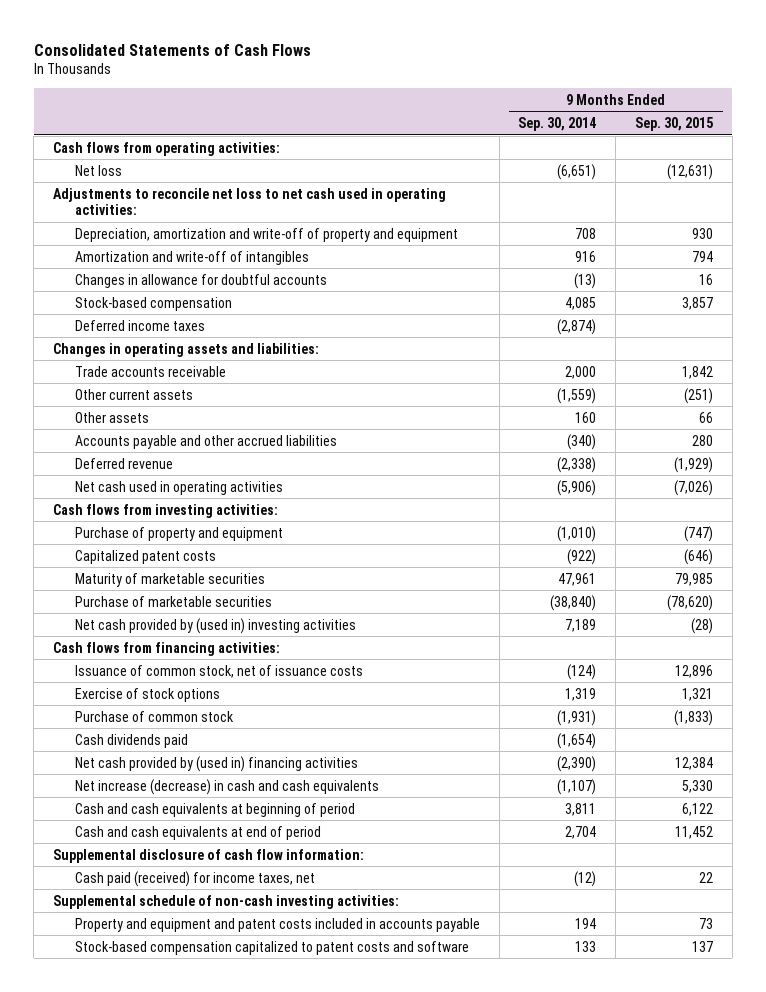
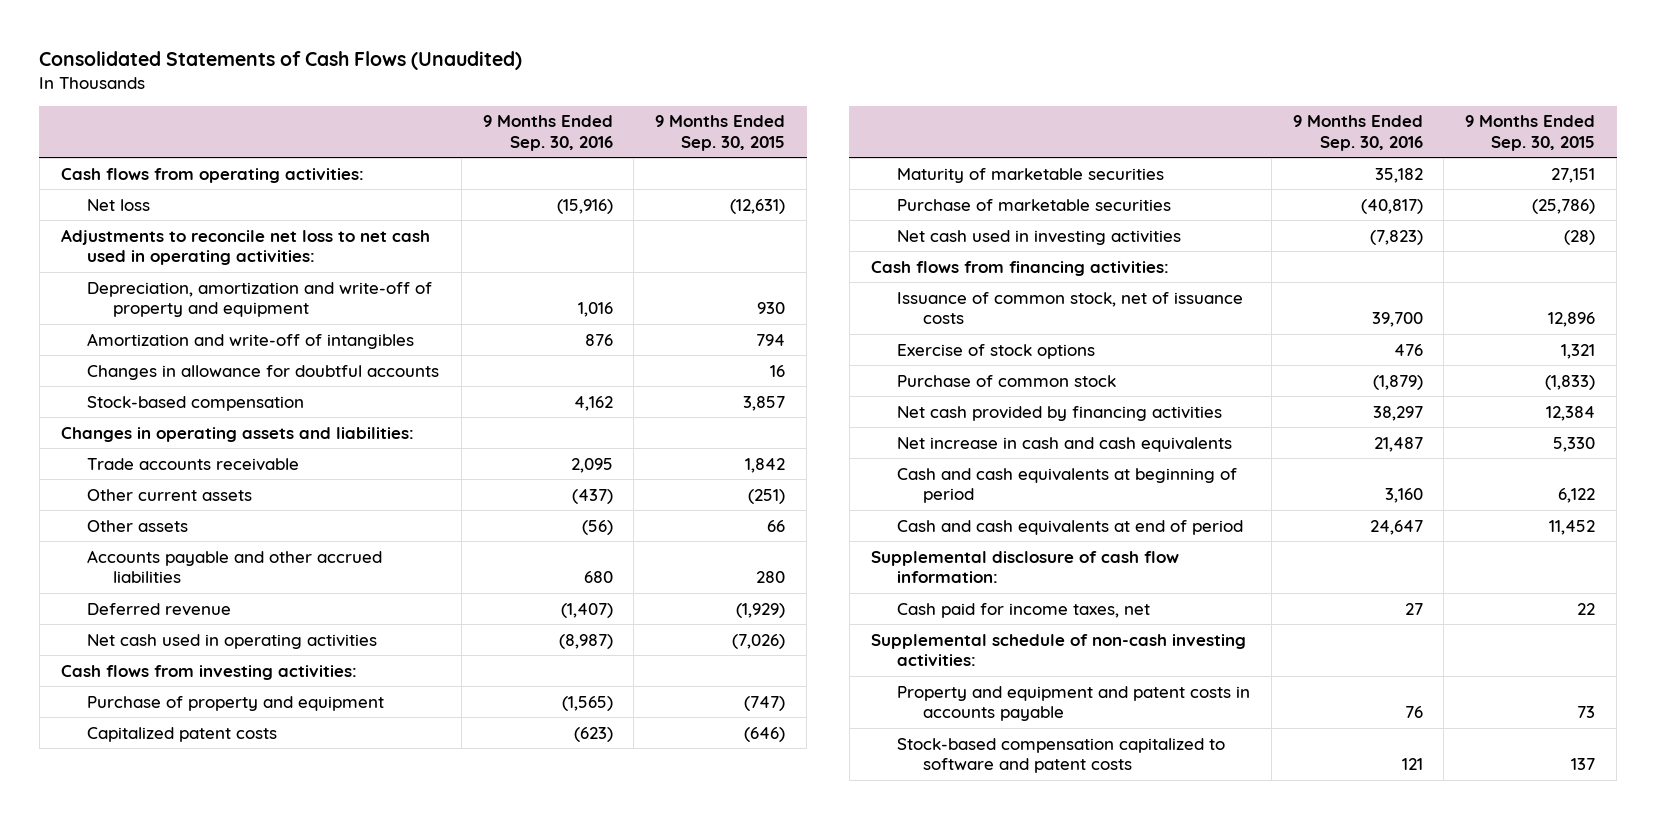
[33,43,311,56] Consolidated Statements of Cash Flows -> [39,50,523,70] Consolidated Statements of Cash Flows (Unaudited)
[518,117,597,132] Sep. 30, 2014 -> none
none -> [482,115,613,151] 9 Months Ended Sep. 30, 2016
[74,319,205,331] Deferred income taxes -> none
[675,572,714,586] 79,985 -> [1551,167,1596,183] 27,151
[667,594,714,611] (78,620) -> [1532,198,1596,214] (25,786)
[74,617,356,634] Net cash provided by (used in) investing activities -> [896,229,1181,245] Net cash used in investing activities
[74,733,188,748] Cash dividends paid -> none
[74,755,358,772] Net cash provided by (used in) financing activities -> [896,405,1222,421] Net cash provided by financing activities
[74,778,379,795] Net increase (decrease) in cash and cash equivalents -> [896,436,1232,452] Net increase in cash and cash equivalents
[74,870,315,887] Cash paid (received) for income taxes, net -> [896,602,1150,618] Cash paid for income taxes, net
[74,917,480,932] Property and equipment and patent costs included in accounts payable -> [896,685,1250,722] Property and equipment and patent costs in accounts payable
[74,940,469,955] Stock-based compensation capitalized to patent costs and software -> [896,737,1225,774] Stock-based compensation capitalized to software and patent costs

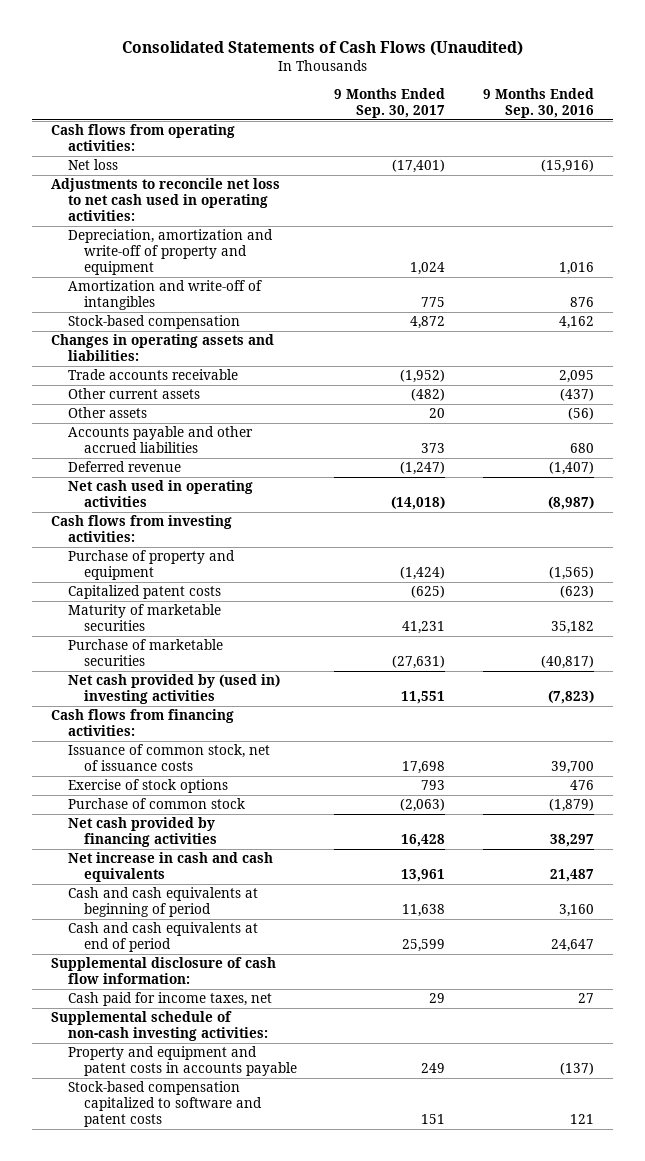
[655,115,786,151] 9 Months Ended Sep. 30, 2015 -> none
none -> [334,88,446,119] 9 Months Ended Sep. 30, 2017
[86,364,439,380] Changes in allowance for doubtful accounts -> none
[896,229,1181,245] Net cash used in investing activities -> [67,674,280,705] Net cash provided by (used in) investing activities
[1404,706,1423,719] 76 -> [560,1062,595,1076] (137)

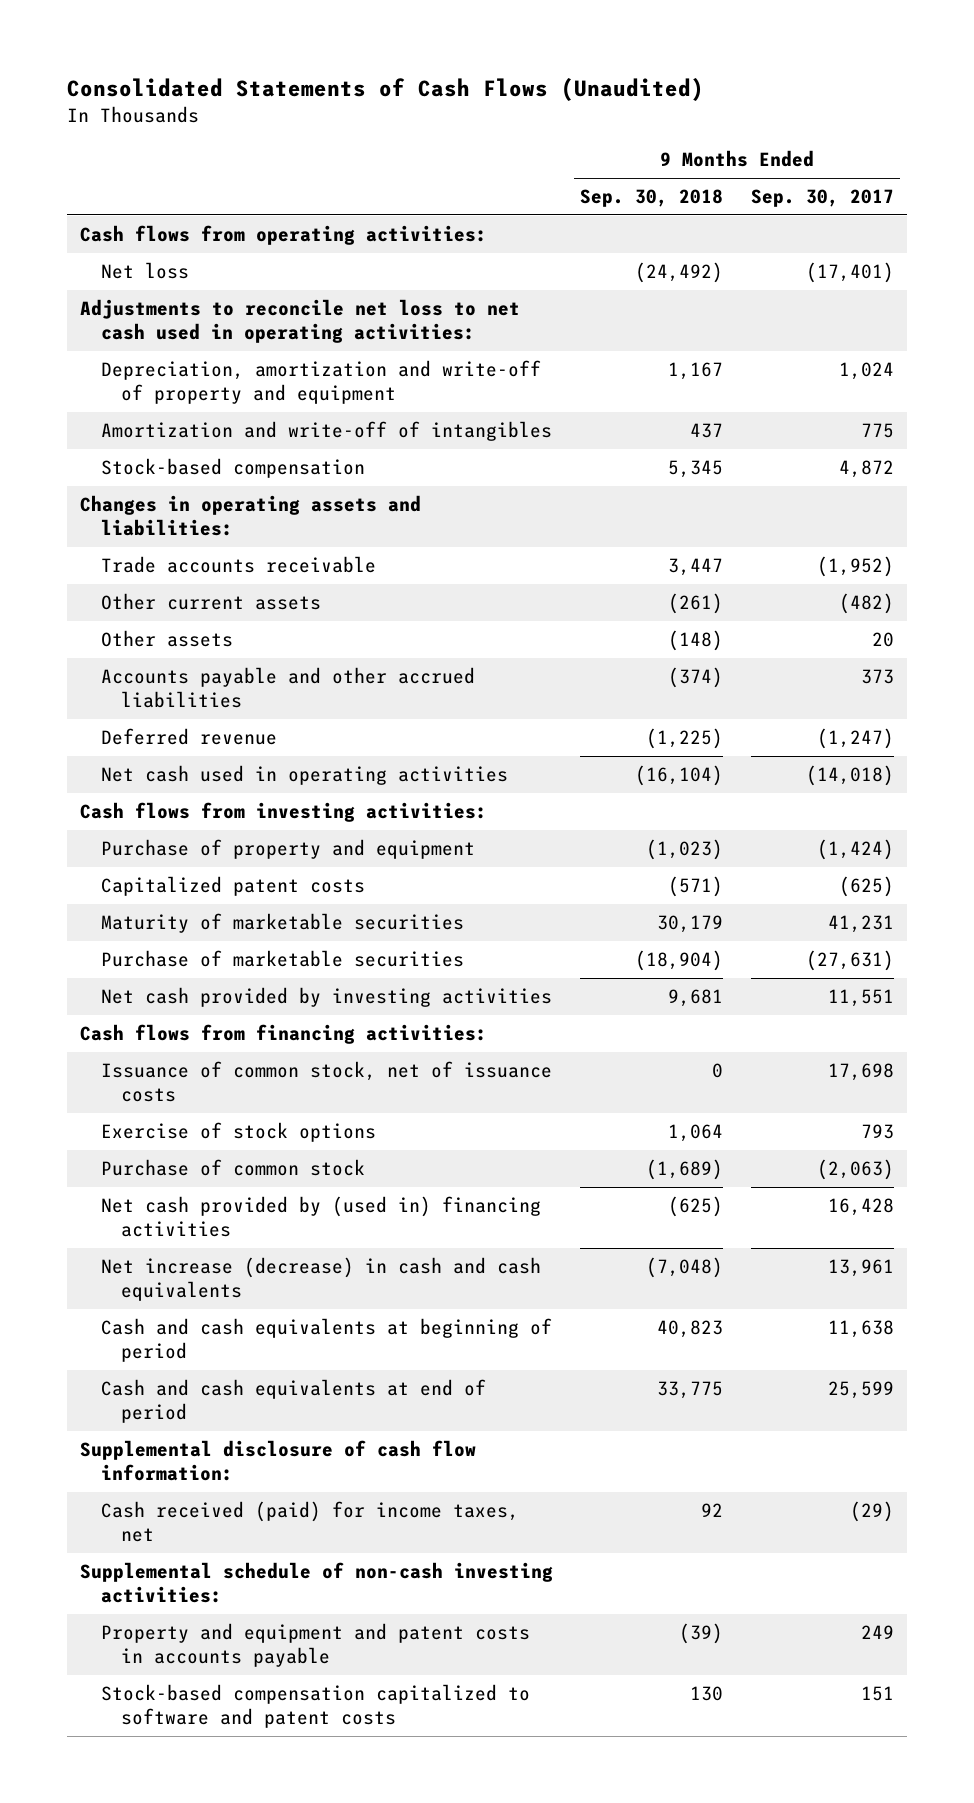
[483,88,595,119] 9 Months Ended Sep. 30, 2016 -> none
none -> [580,189,724,208] Sep. 30, 2018
[67,674,280,705] Net cash provided by (used in) investing activities -> [100,987,552,1008] Net cash provided by investing activities
[67,817,217,848] Net cash provided by financing activities -> [100,1196,541,1238] Net cash provided by (used in) financing activities
[67,852,273,883] Net increase in cash and cash equivalents -> [100,1257,541,1302] Net increase (decrease) in cash and cash equivalents
[67,992,272,1007] Cash paid for income taxes, net -> [100,1501,519,1543] Cash received (paid) for income taxes, net
[429,993,446,1004] 29 -> [849,1501,894,1523] (29)

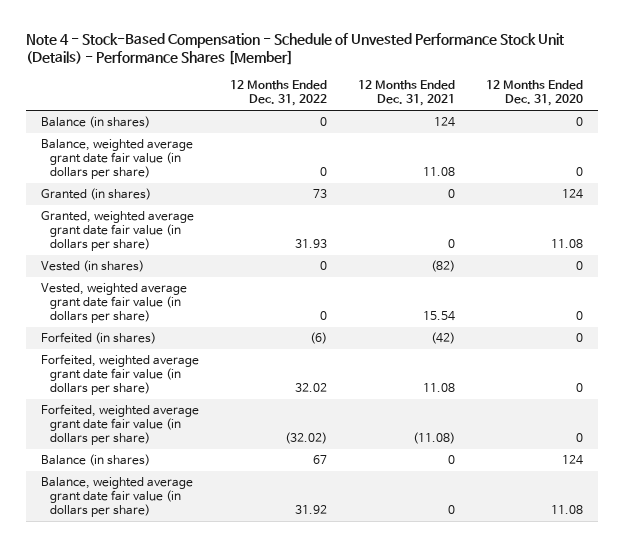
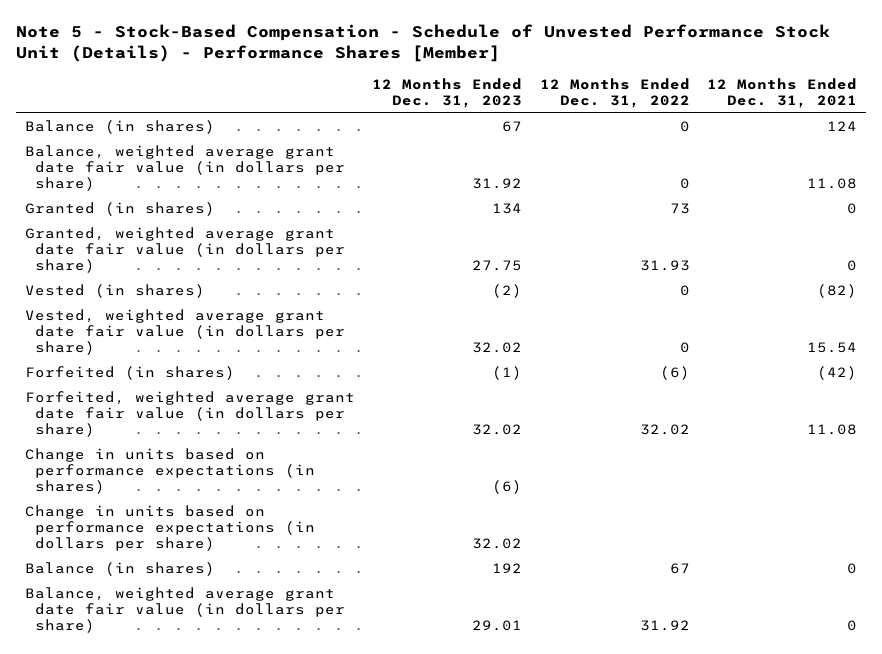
[25,33,564,66] Note 4 - Stock-Based Compensation - Schedule of Unvested Performance Stock Unit (Details) - Performance Shares [Member] -> [16,24,831,63] Note 5 - Stock-Based Compensation - Schedule of Unvested Performance Stock Unit (Details) - Performance Shares [Member]
[485,80,583,107] 12 Months Ended Dec. 31, 2020 -> none
none -> [372,78,523,109] 12 Months Ended Dec. 31, 2023
[41,404,200,446] Forfeited, weighted average grant date fair value (in dollars per share) -> none
none -> [25,448,316,495] Change in units based on performance expectations (in shares)
none -> [25,505,316,552] Change in units based on performance expectations (in dollars per share)

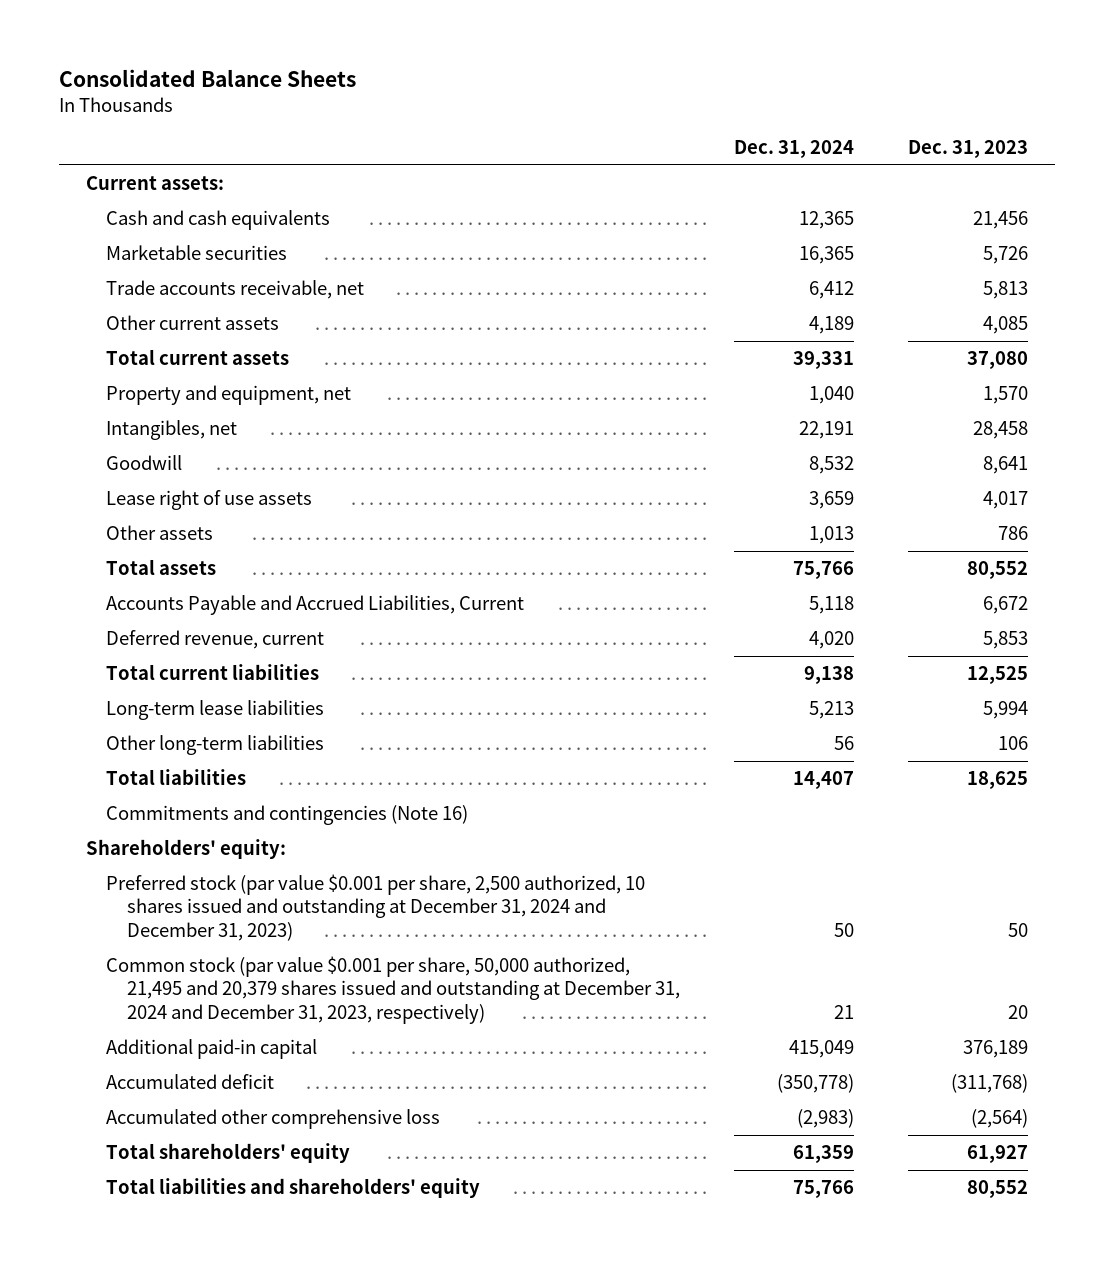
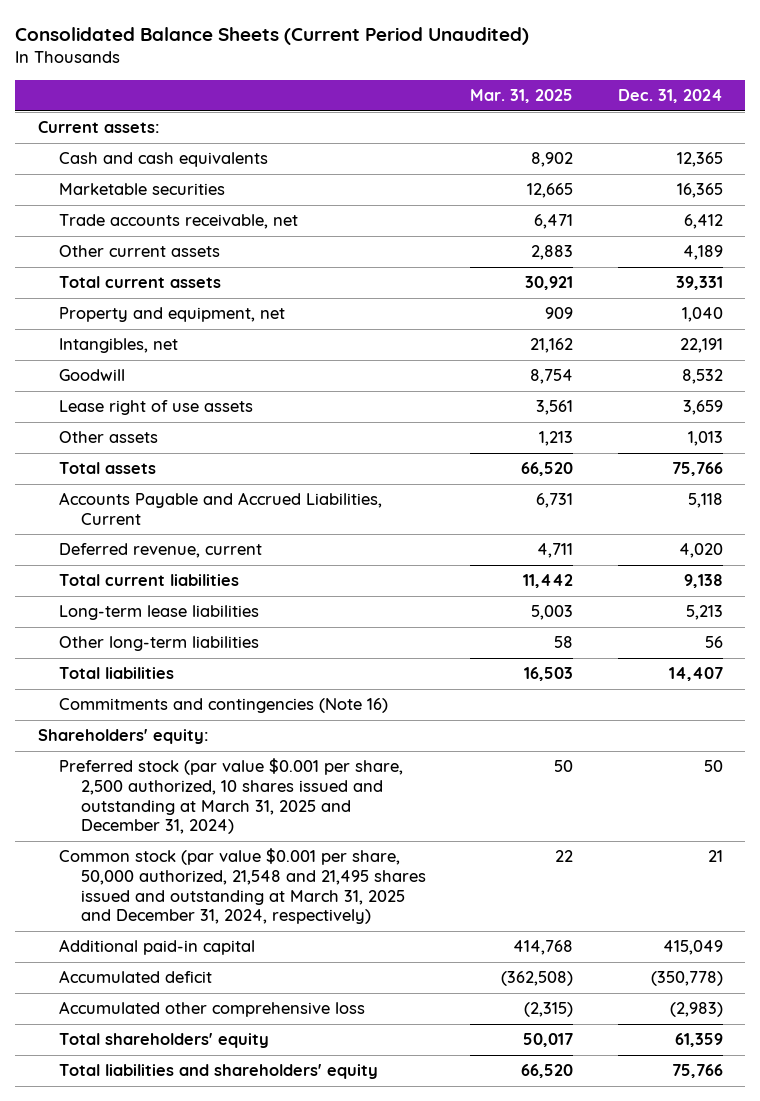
[58,69,356,88] Consolidated Balance Sheets -> [15,27,530,46] Consolidated Balance Sheets (Current Period Unaudited)
[907,140,1028,159] Dec. 31, 2023 -> none
none -> [470,89,574,104] Mar. 31, 2025
[106,874,646,941] Preferred stock (par value $0.001 per share, 2,500 authorized, 10 shares issued and outstanding at December 31, 2024 and December 31, 2023) -> [59,758,404,835] Preferred stock (par value $0.001 per share, 2,500 authorized, 10 shares issued and outstanding at March 31, 2025 and December 31, 2024)
[106,956,680,1024] Common stock (par value $0.001 per share, 50,000 authorized, 21,495 and 20,379 shares issued and outstanding at December 31, 2024 and December 31, 2023, respectively) -> [59,848,426,925] Common stock (par value $0.001 per share, 50,000 authorized, 21,548 and 21,495 shares issued and outstanding at March 31, 2025 and December 31, 2024, respectively)

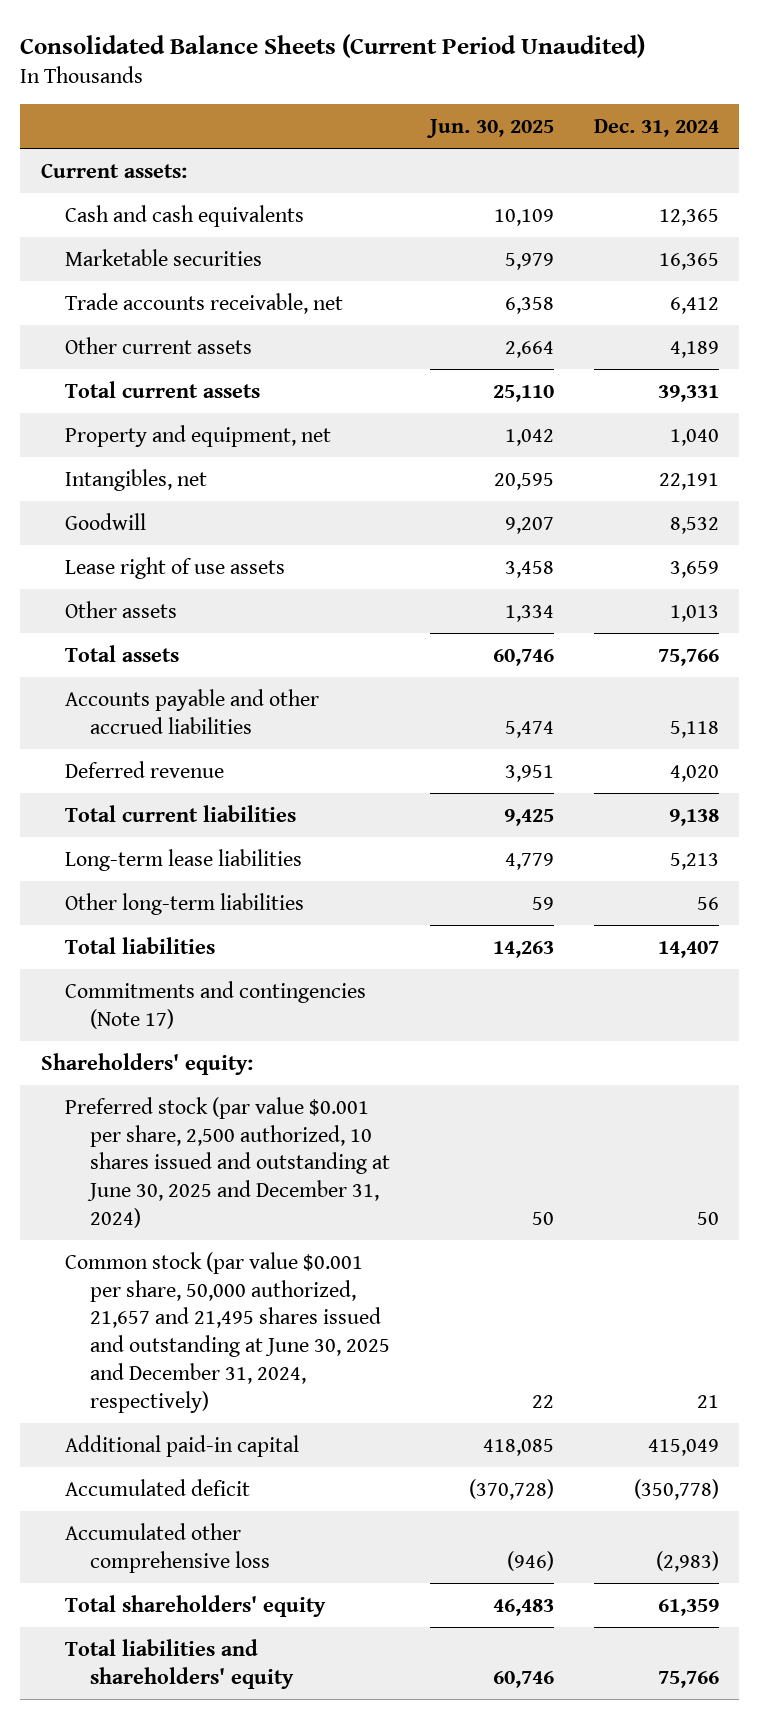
[470,89,574,104] Mar. 31, 2025 -> none
none -> [425,118,554,138] Jun. 30, 2025
[59,492,383,525] Accounts Payable and Accrued Liabilities, Current -> [65,688,320,734] Accounts payable and other accrued liabilities
[59,543,263,559] Deferred revenue, current -> [65,760,225,778] Deferred revenue
[59,698,389,714] Commitments and contingencies (Note 16) -> [65,980,367,1029] Commitments and contingencies (Note 17)
[59,758,404,835] Preferred stock (par value $0.001 per share, 2,500 authorized, 10 shares issued and outstanding at March 31, 2025 and December 31, 2024) -> [65,1096,390,1228] Preferred stock (par value $0.001 per share, 2,500 authorized, 10 shares issued and outstanding at June 30, 2025 and December 31, 2024)
[59,848,426,925] Common stock (par value $0.001 per share, 50,000 authorized, 21,548 and 21,495 shares issued and outstanding at March 31, 2025 and December 31, 2024, respectively) -> [65,1251,390,1413] Common stock (par value $0.001 per share, 50,000 authorized, 21,657 and 21,495 shares issued and outstanding at June 30, 2025 and December 31, 2024, respectively)

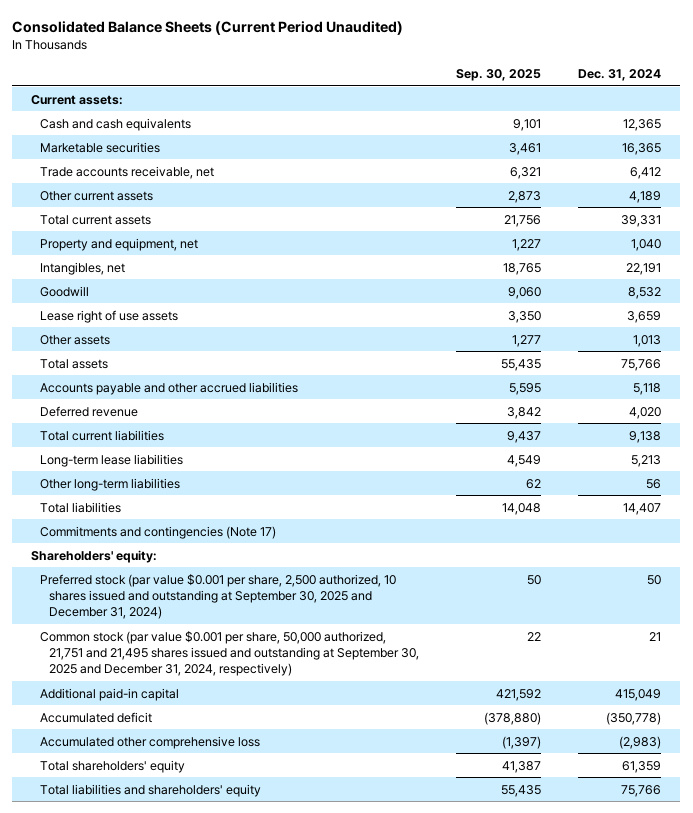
[425,118,554,138] Jun. 30, 2025 -> none
none -> [456,69,542,82] Sep. 30, 2025
[65,1096,390,1228] Preferred stock (par value $0.001 per share, 2,500 authorized, 10 shares issued and outstanding at June 30, 2025 and December 31, 2024) -> [39,573,396,619] Preferred stock (par value $0.001 per share, 2,500 authorized, 10 shares issued and outstanding at September 30, 2025 and December 31, 2024)
[65,1251,390,1413] Common stock (par value $0.001 per share, 50,000 authorized, 21,657 and 21,495 shares issued and outstanding at June 30, 2025 and December 31, 2024, respectively) -> [39,630,419,676] Common stock (par value $0.001 per share, 50,000 authorized, 21,751 and 21,495 shares issued and outstanding at September 30, 2025 and December 31, 2024, respectively)

